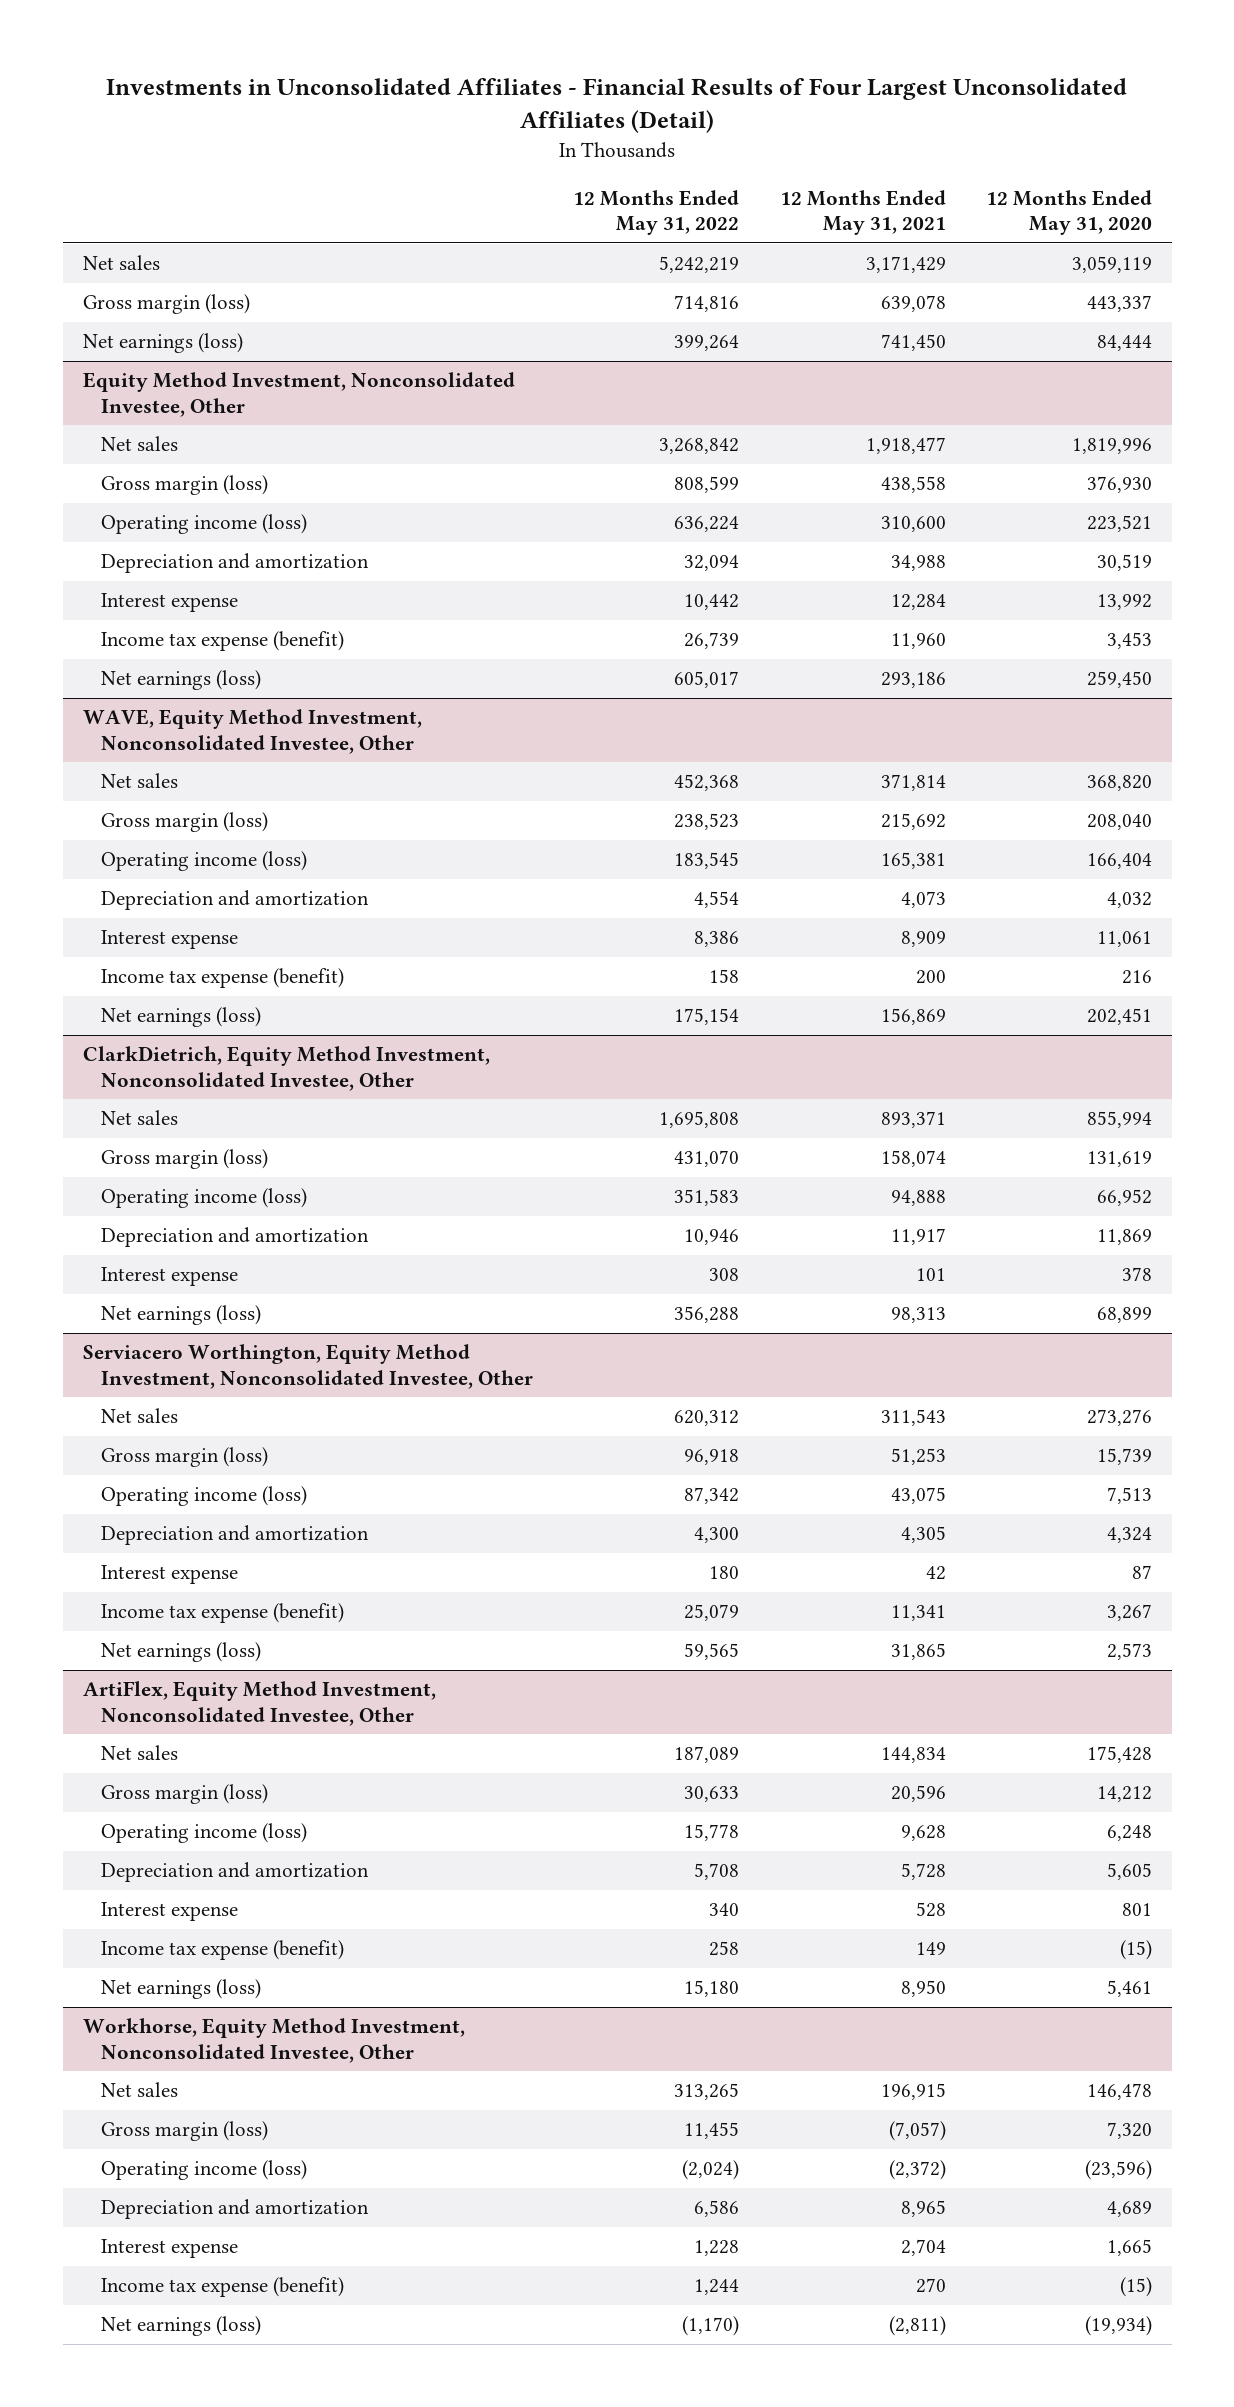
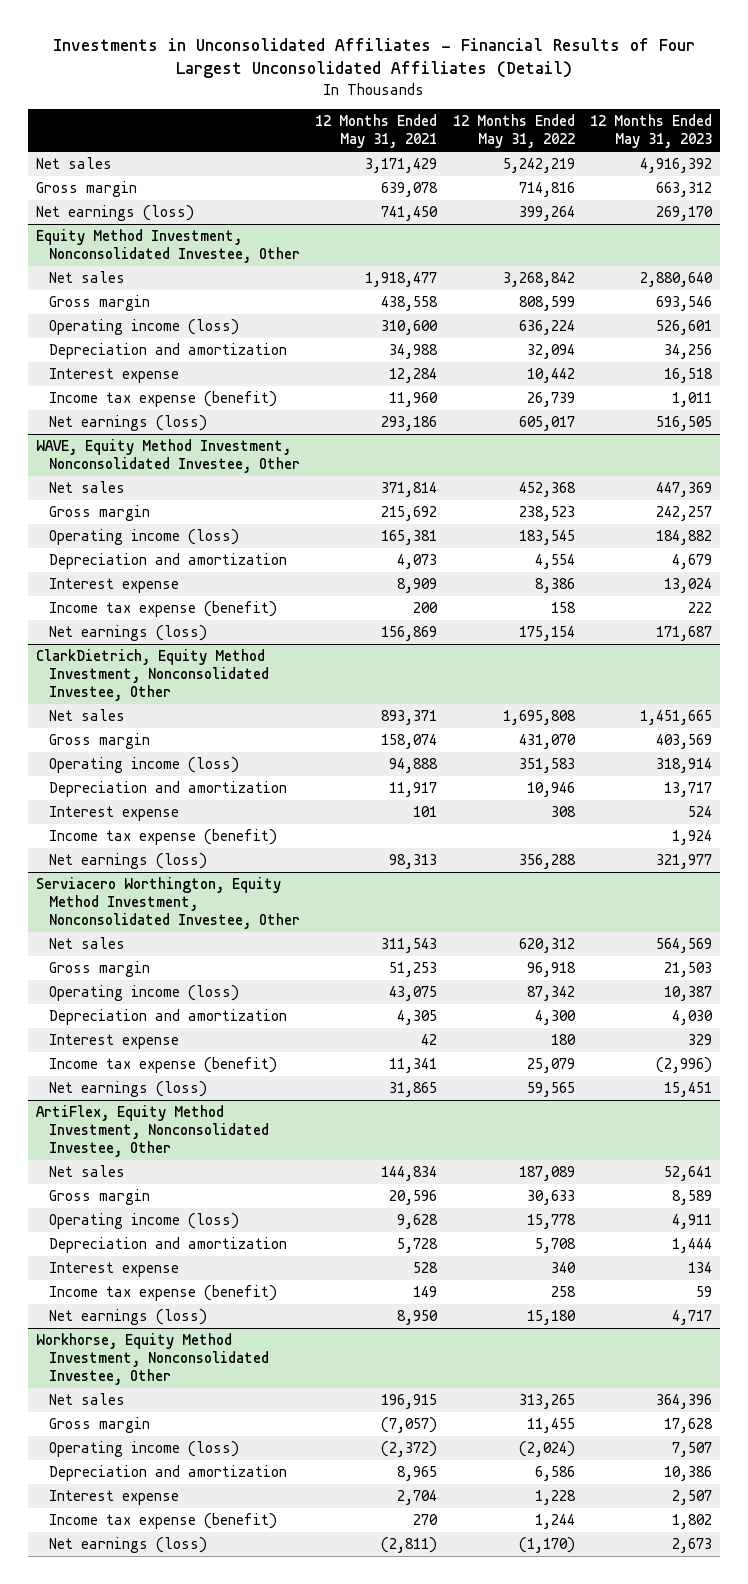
[985,189,1152,236] 12 Months Ended May 31, 2020 -> none
none -> [590,114,713,149] 12 Months Ended May 31, 2023
[82,294,250,315] Gross margin (loss) -> [36,181,138,198] Gross margin
[101,475,269,496] Gross margin (loss) -> [48,295,150,312] Gross margin
[101,812,269,833] Gross margin (loss) -> [48,505,150,522] Gross margin
[101,1149,269,1170] Gross margin (loss) -> [48,733,150,750] Gross margin
none -> [48,829,277,846] Income tax expense (benefit)
[101,1447,269,1468] Gross margin (loss) -> [48,961,150,978] Gross margin
[101,1784,269,1805] Gross margin (loss) -> [48,1189,150,1206] Gross margin
[101,2121,269,2142] Gross margin (loss) -> [48,1417,150,1434] Gross margin

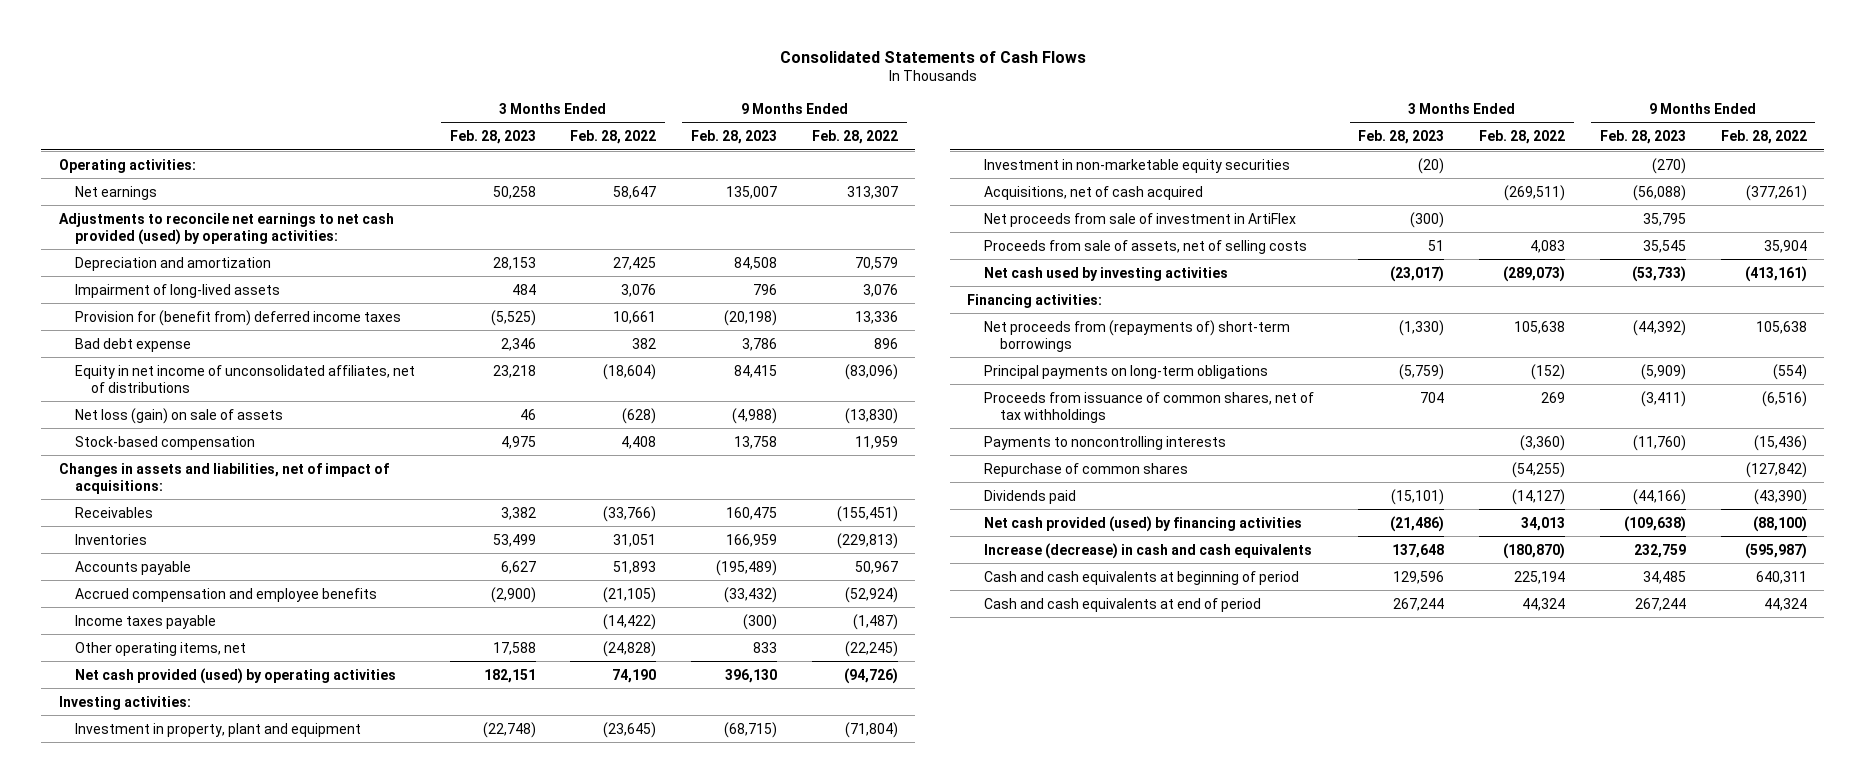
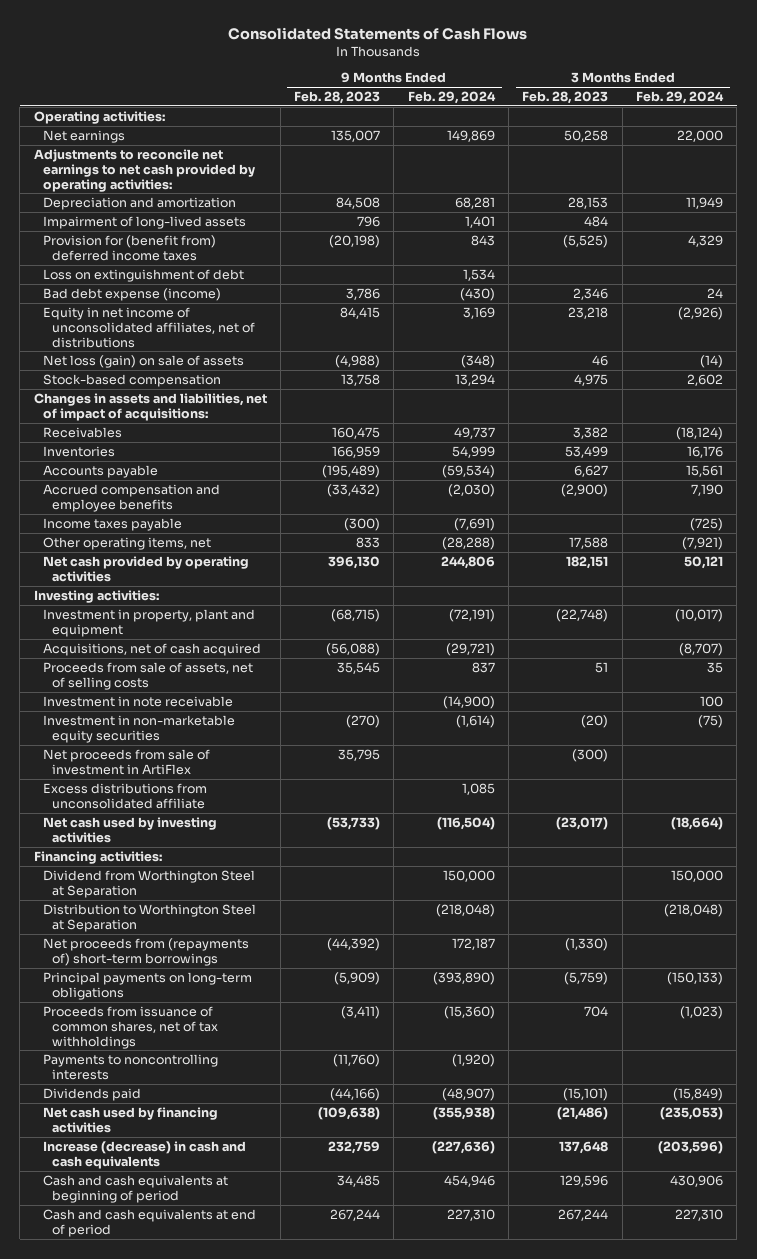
[570,129,657,144] Feb. 28, 2022 -> none
[811,129,898,144] Feb. 28, 2022 -> none
none -> [407,91,496,105] Feb. 29, 2024
none -> [636,91,725,105] Feb. 29, 2024
[58,212,394,245] Adjustments to reconcile net earnings to net cash provided (used) by operating activities: -> [33,148,255,192] Adjustments to reconcile net earnings to net cash provided by operating activities:
none -> [42,268,244,282] Loss on extinguishment of debt
[74,337,191,352] Bad debt expense -> [42,287,221,301] Bad debt expense (income)
[74,667,396,684] Net cash provided (used) by operating activities -> [42,555,249,582] Net cash provided by operating activities
none -> [42,695,233,707] Investment in note receivable
[983,158,1290,173] Investment in non-marketable equity securities -> [42,714,235,743] Investment in non-marketable equity securities
[983,212,1296,227] Net proceeds from sale of investment in ArtiFlex -> [42,748,210,775] Net proceeds from sale of investment in ArtiFlex
none -> [42,782,207,809] Excess distributions from unconsolidated affiliate
none -> [42,869,255,898] Dividend from Worthington Steel at Separation
none -> [42,903,256,932] Distribution to Worthington Steel at Separation
[983,462,1188,477] Repurchase of common shares -> none
[983,515,1302,532] Net cash provided (used) by financing activities -> [42,1106,218,1133] Net cash used by financing activities

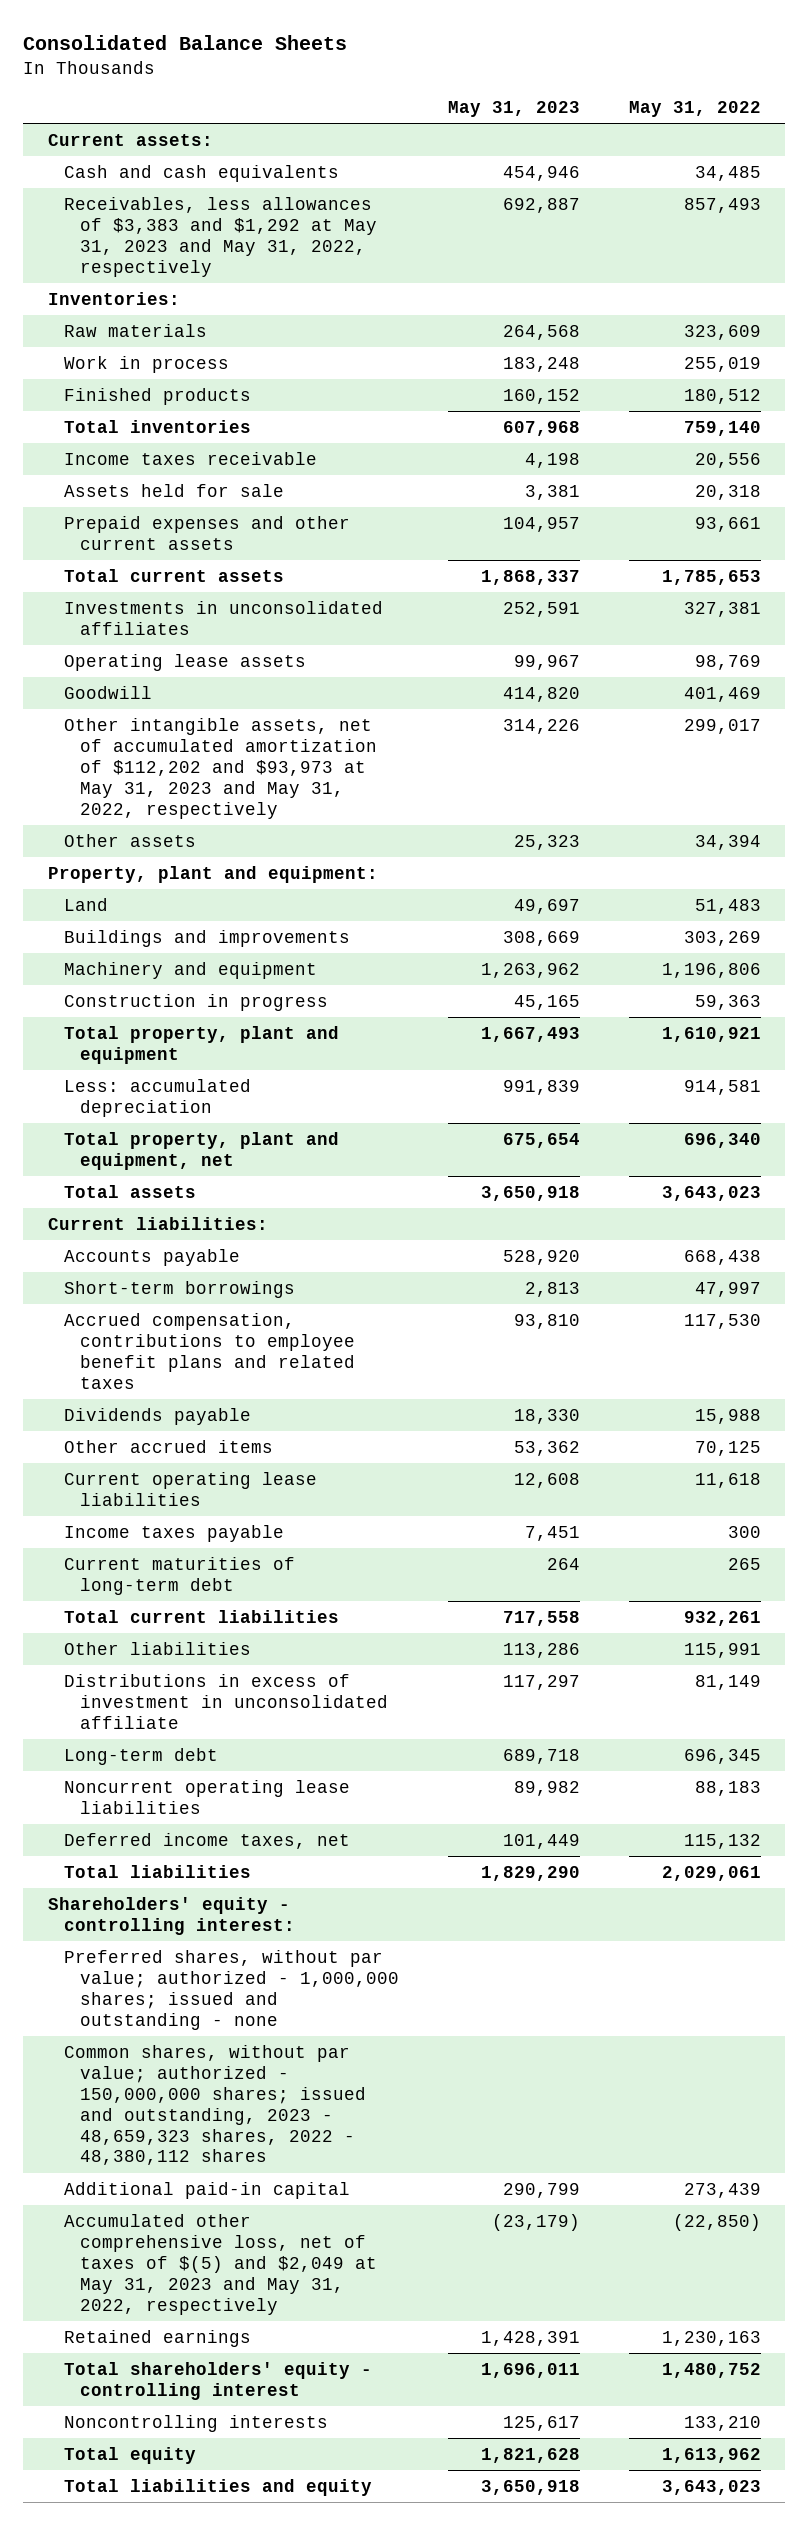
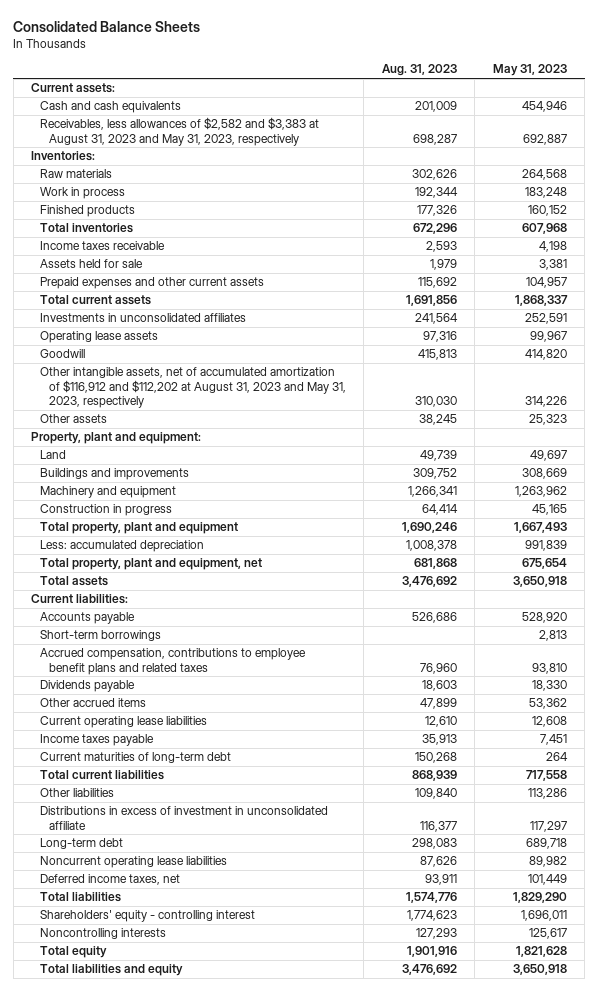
[628,100,761,117] May 31, 2022 -> none
none -> [381,64,457,77] Aug. 31, 2023
[63,196,377,277] Receivables, less allowances of $3,383 and $1,292 at May 31, 2023 and May 31, 2022, respectively -> [39,117,319,146] Receivables, less allowances of $2,582 and $3,383 at August 31, 2023 and May 31, 2023, respectively
[63,717,377,819] Other intangible assets, net of accumulated amortization of $112,202 and $93,973 at May 31, 2023 and May 31, 2022, respectively -> [39,367,347,408] Other intangible assets, net of accumulated amortization of $116,912 and $112,202 at August 31, 2023 and May 31, 2023, respectively
[47,1896,295,1935] Shareholders' equity - controlling interest: -> none
[63,1949,399,2030] Preferred shares, without par value; authorized - 1,000,000 shares; issued and outstanding - none -> none
[63,2044,366,2166] Common shares, without par value; authorized - 150,000,000 shares; issued and outstanding, 2023 - 48,659,323 shares, 2022 - 48,380,112 shares -> none
[63,2181,350,2199] Additional paid-in capital -> none
[63,2213,377,2315] Accumulated other comprehensive loss, net of taxes of $(5) and $2,049 at May 31, 2023 and May 31, 2022, respectively -> none
[63,2329,251,2347] Retained earnings -> none
[63,2361,372,2400] Total shareholders' equity - controlling interest -> [39,910,255,923] Shareholders' equity - controlling interest

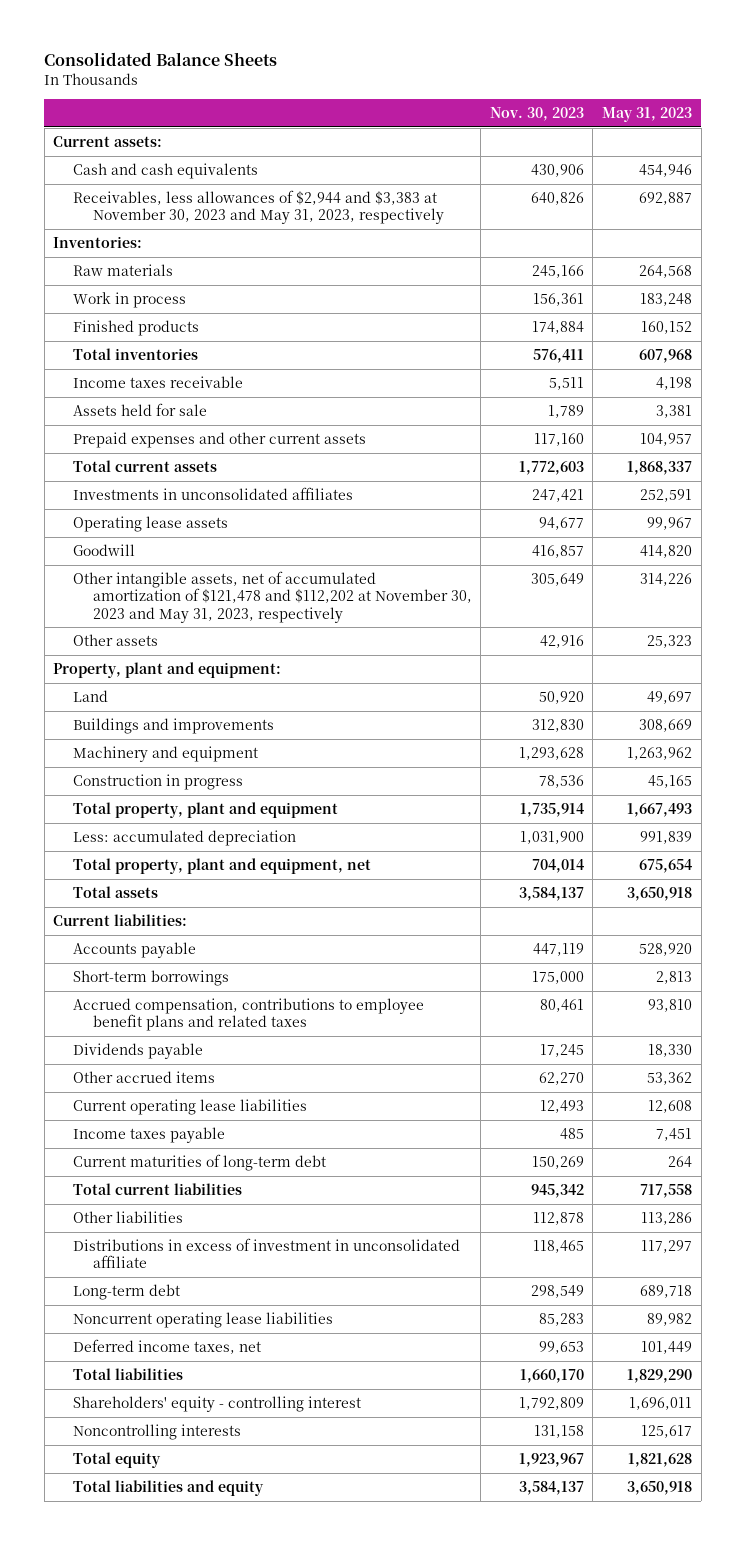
[381,64,457,77] Aug. 31, 2023 -> none
none -> [489,107,584,122] Nov. 30, 2023
[39,117,319,146] Receivables, less allowances of $2,582 and $3,383 at August 31, 2023 and May 31, 2023, respectively -> [73,189,444,225] Receivables, less allowances of $2,944 and $3,383 at November 30, 2023 and May 31, 2023, respectively
[39,367,347,408] Other intangible assets, net of accumulated amortization of $116,912 and $112,202 at August 31, 2023 and May 31, 2023, respectively -> [73,570,472,623] Other intangible assets, net of accumulated amortization of $121,478 and $112,202 at November 30, 2023 and May 31, 2023, respectively

